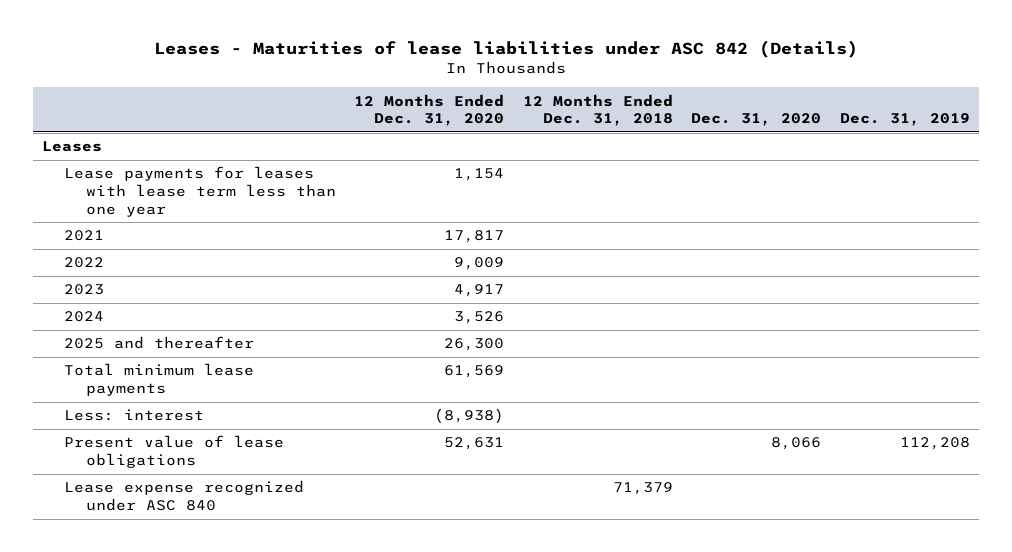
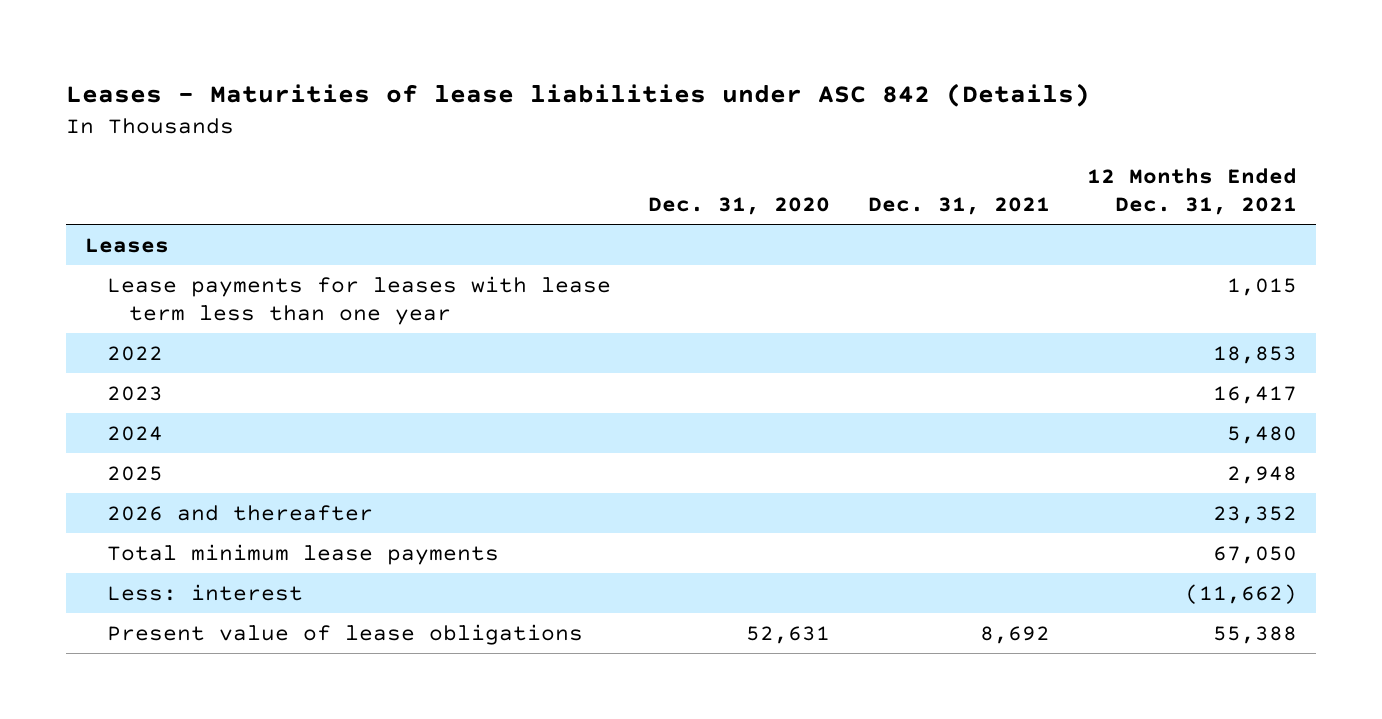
[354,93,505,127] 12 Months Ended Dec. 31, 2020 -> none
[522,93,673,127] 12 Months Ended Dec. 31, 2018 -> none
[839,113,970,127] Dec. 31, 2019 -> none
none -> [867,197,1050,216] Dec. 31, 2021
none -> [1087,167,1298,216] 12 Months Ended Dec. 31, 2021
[63,230,104,242] 2021 -> none
none -> [106,465,163,481] 2025
[63,336,254,350] 2025 and thereafter -> [106,504,373,521] 2026 and thereafter
[63,480,304,512] Lease expense recognized under ASC 840 -> none
[771,437,822,451] 8,066 -> [746,625,831,644] 52,631

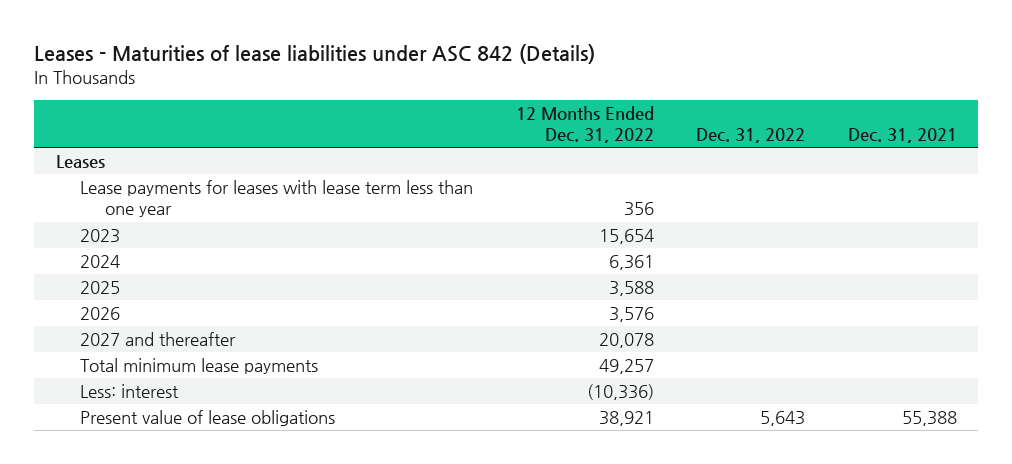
[648,197,831,216] Dec. 31, 2020 -> none
[1087,167,1298,216] 12 Months Ended Dec. 31, 2021 -> none
none -> [515,105,654,144] 12 Months Ended Dec. 31, 2022
none -> [696,128,806,144] Dec. 31, 2022
[106,345,163,361] 2022 -> none
none -> [80,307,121,321] 2026
[106,504,373,521] 2026 and thereafter -> [80,332,237,347] 2027 and thereafter
[979,625,1050,644] 8,692 -> [901,411,957,427] 55,388

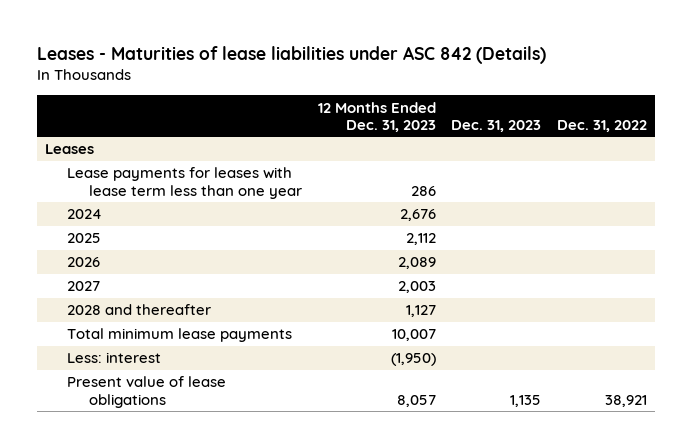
[515,105,654,144] 12 Months Ended Dec. 31, 2022 -> none
[847,128,957,144] Dec. 31, 2021 -> none
none -> [317,101,436,133] 12 Months Ended Dec. 31, 2023
none -> [451,120,542,133] Dec. 31, 2023
[80,229,121,244] 2023 -> none
none -> [66,281,100,292] 2027
[80,332,237,347] 2027 and thereafter -> [66,304,211,316] 2028 and thereafter
[760,411,806,427] 5,643 -> [605,394,648,407] 38,921

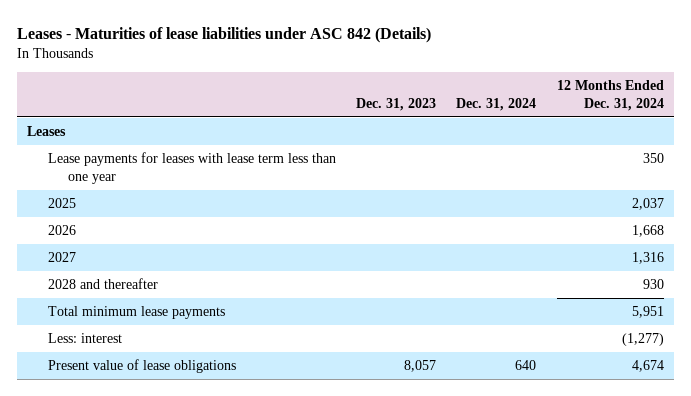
[317,101,436,133] 12 Months Ended Dec. 31, 2023 -> none
[557,120,648,133] Dec. 31, 2022 -> none
none -> [456,97,537,111] Dec. 31, 2024
none -> [556,79,664,111] 12 Months Ended Dec. 31, 2024
[66,209,102,220] 2024 -> none
[510,394,542,407] 1,135 -> [404,359,437,372] 8,057

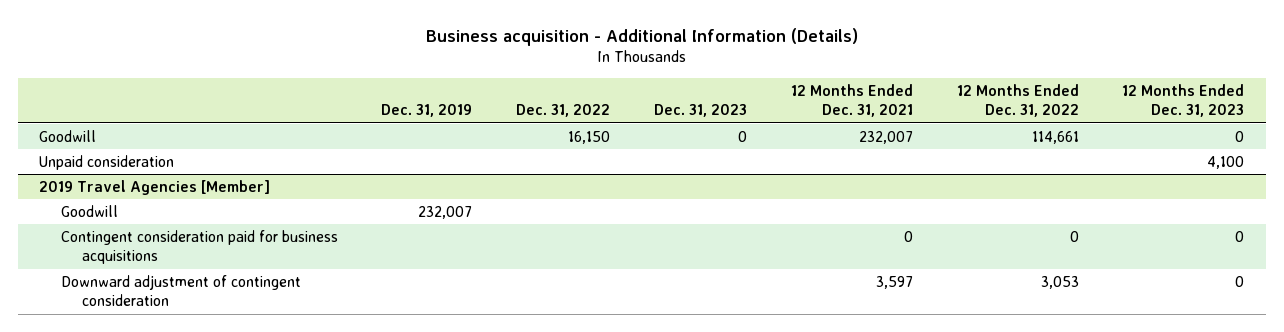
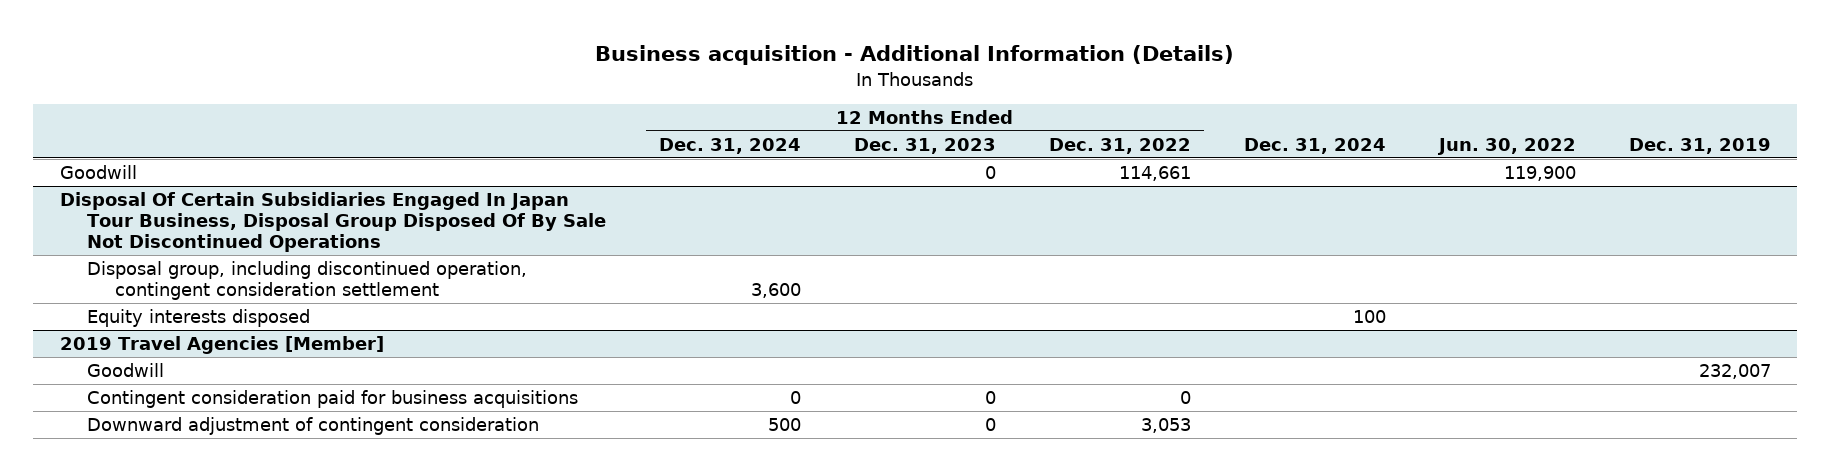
[516,104,611,118] Dec. 31, 2022 -> none
[653,104,747,118] Dec. 31, 2023 -> none
[790,83,913,118] 12 Months Ended Dec. 31, 2021 -> none
none -> [658,137,801,154] Dec. 31, 2024
none -> [1243,137,1386,154] Dec. 31, 2024
none -> [1436,137,1576,155] Jun. 30, 2022
[39,154,175,170] Unpaid consideration -> none
none -> [59,192,607,252] Disposal Of Certain Subsidiaries Engaged In Japan Tour Business, Disposal Group Disposed Of By Sale Not Discontinued Operations
none -> [87,261,528,300] Disposal group, including discontinued operation, contingent consideration settlement
none -> [87,309,311,328] Equity interests disposed

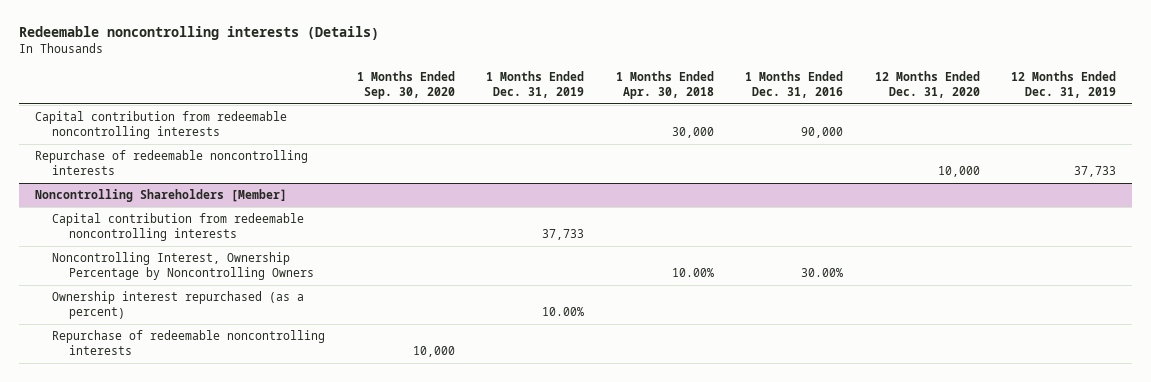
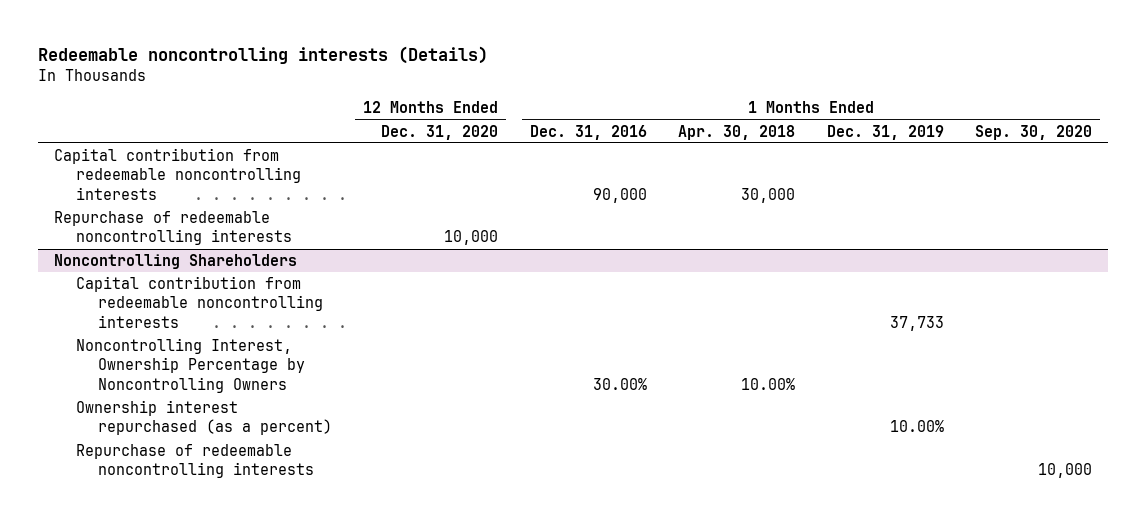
[1010,70,1116,99] 12 Months Ended Dec. 31, 2019 -> none
[34,189,287,203] Noncontrolling Shareholders [Member] -> [53,254,297,270] Noncontrolling Shareholders

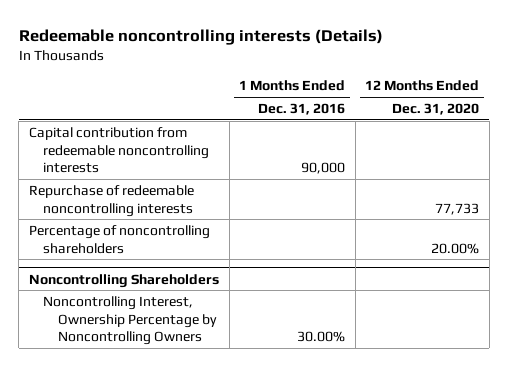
[678,124,796,140] Apr. 30, 2018 -> none
[826,124,944,140] Dec. 31, 2019 -> none
[975,124,1093,140] Sep. 30, 2020 -> none
[444,230,499,246] 10,000 -> [435,202,480,215] 77,733
none -> [29,224,211,254] Percentage of noncontrolling shareholders
[75,276,323,328] Capital contribution from redeemable noncontrolling interests -> none
[75,400,332,436] Ownership interest repurchased (as a percent) -> none
[75,444,314,479] Repurchase of redeemable noncontrolling interests -> none

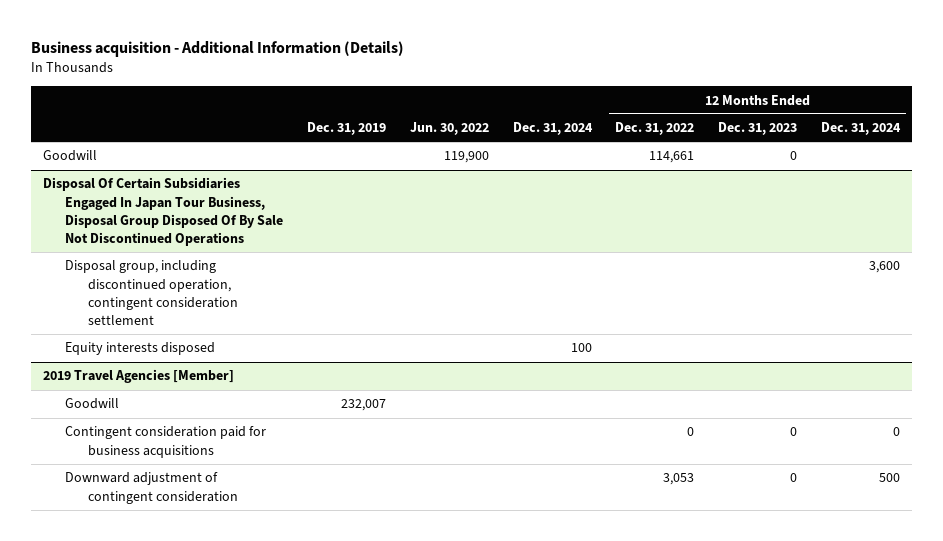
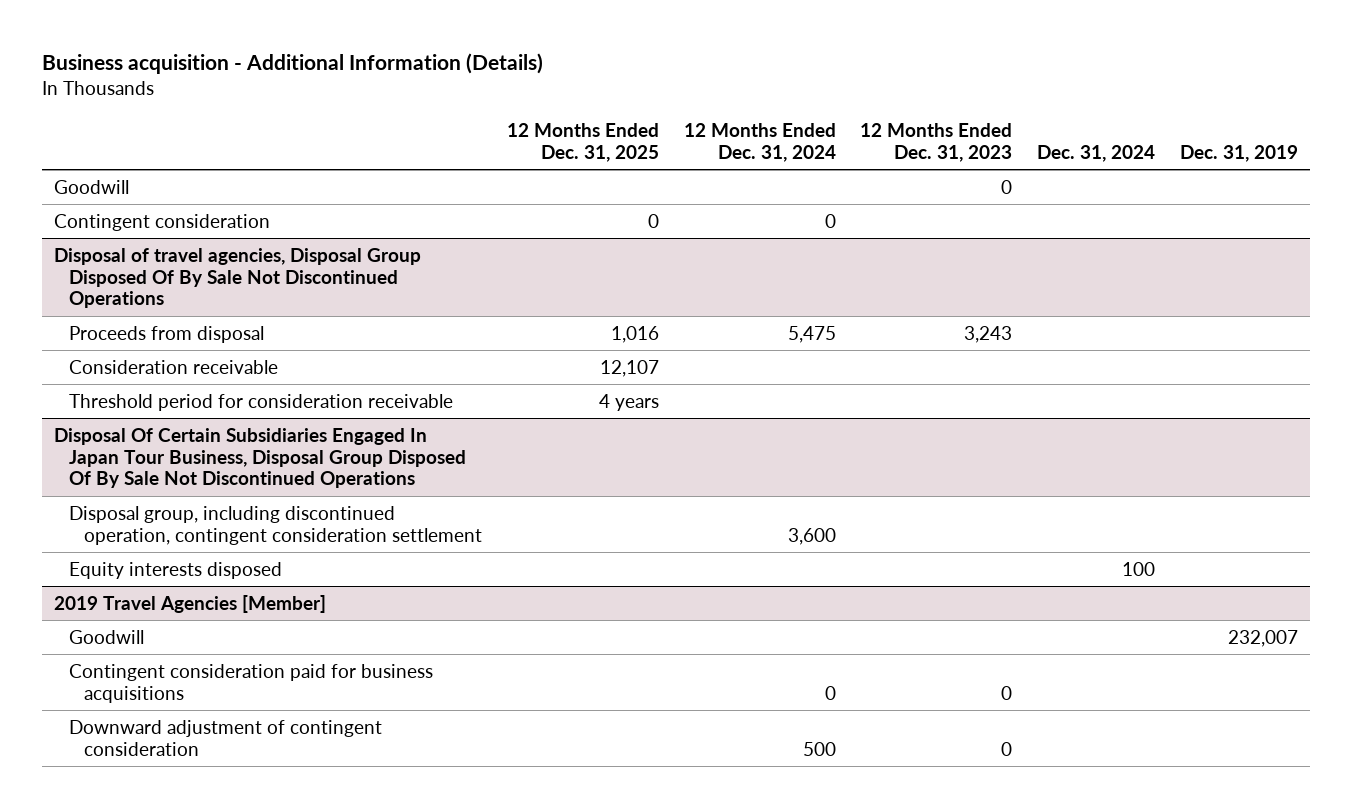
[409,122,489,136] Jun. 30, 2022 -> none
[615,122,695,136] Dec. 31, 2022 -> none
none -> [506,122,659,162] 12 Months Ended Dec. 31, 2025
none -> [54,213,271,231] Contingent consideration
none -> [54,247,422,309] Disposal of travel agencies, Disposal Group Disposed Of By Sale Not Discontinued Operations
none -> [69,325,265,343] Proceeds from disposal
none -> [69,359,279,374] Consideration receivable
none -> [69,393,454,411] Threshold period for consideration receivable

